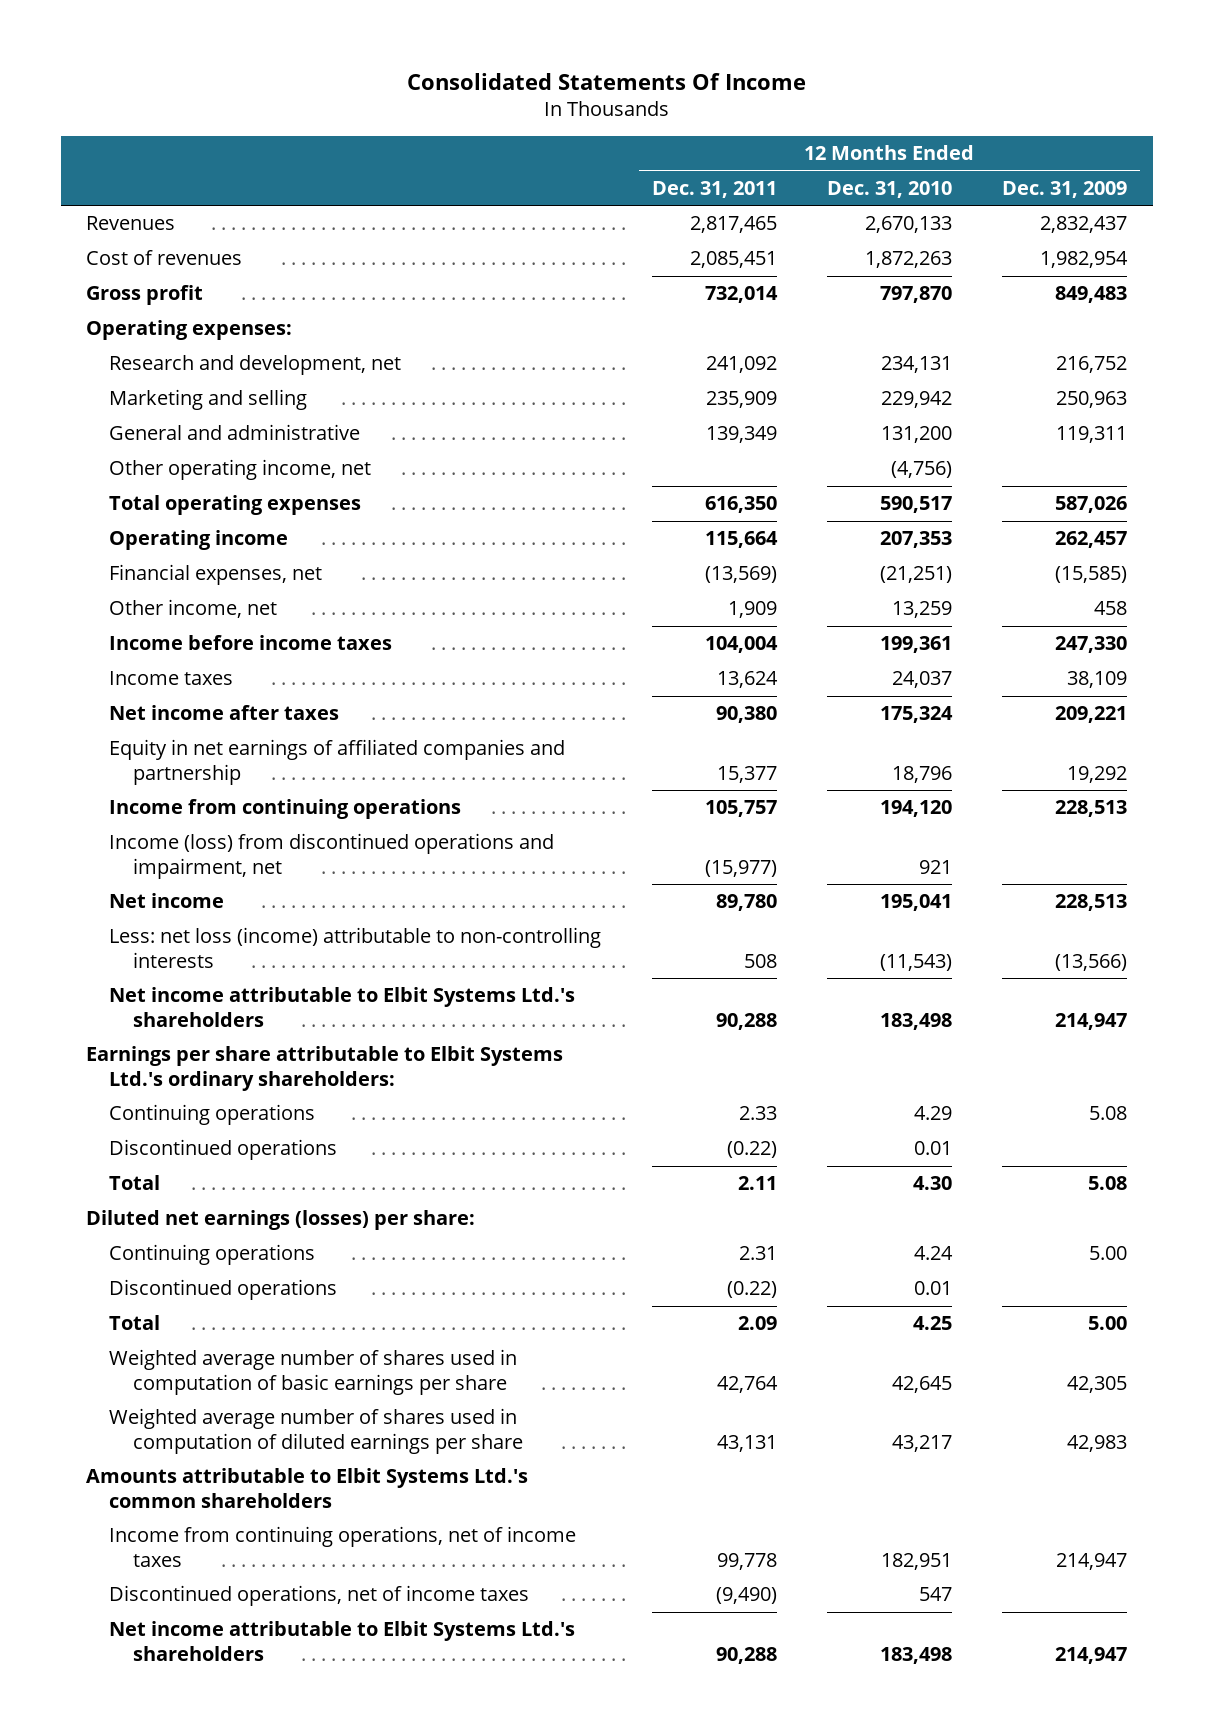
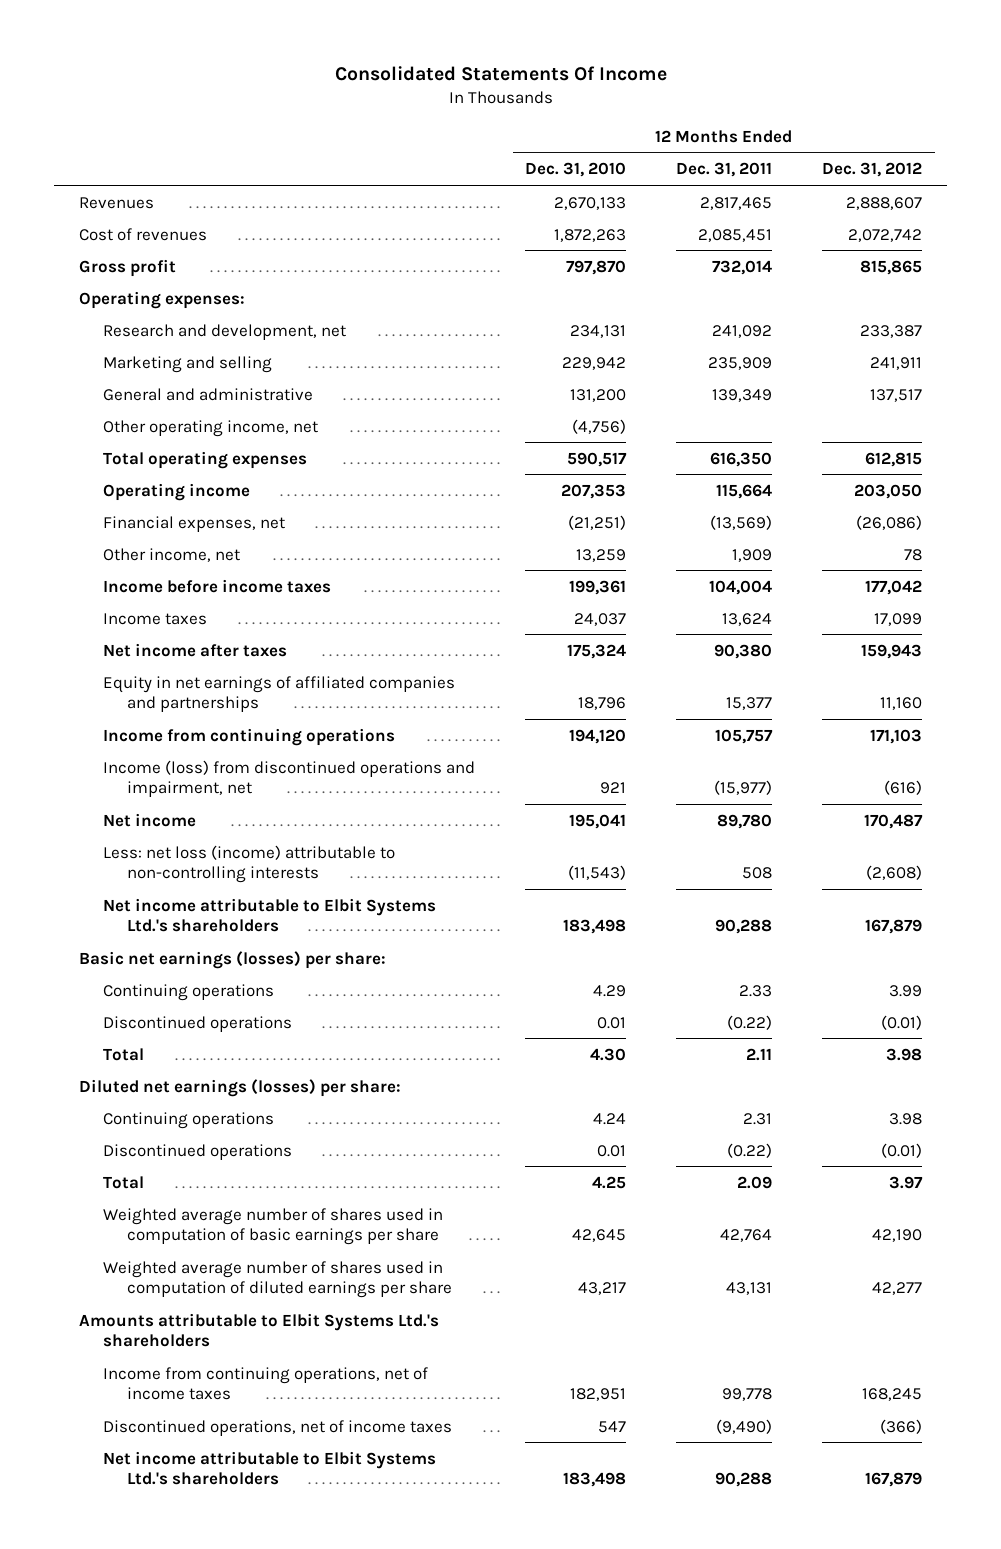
[1002,180,1128,198] Dec. 31, 2009 -> none
none -> [822,162,923,178] Dec. 31, 2012
[109,739,566,785] Equity in net earnings of affiliated companies and partnership -> [102,675,455,712] Equity in net earnings of affiliated companies and partnerships
[85,1046,563,1091] Earnings per share attributable to Elbit Systems Ltd.'s ordinary shareholders: -> none
none -> [79,950,387,969] Basic net earnings (losses) per share:
[85,1468,528,1508] Amounts attributable to Elbit Systems Ltd.'s common shareholders -> [79,1312,440,1347] Amounts attributable to Elbit Systems Ltd.'s shareholders

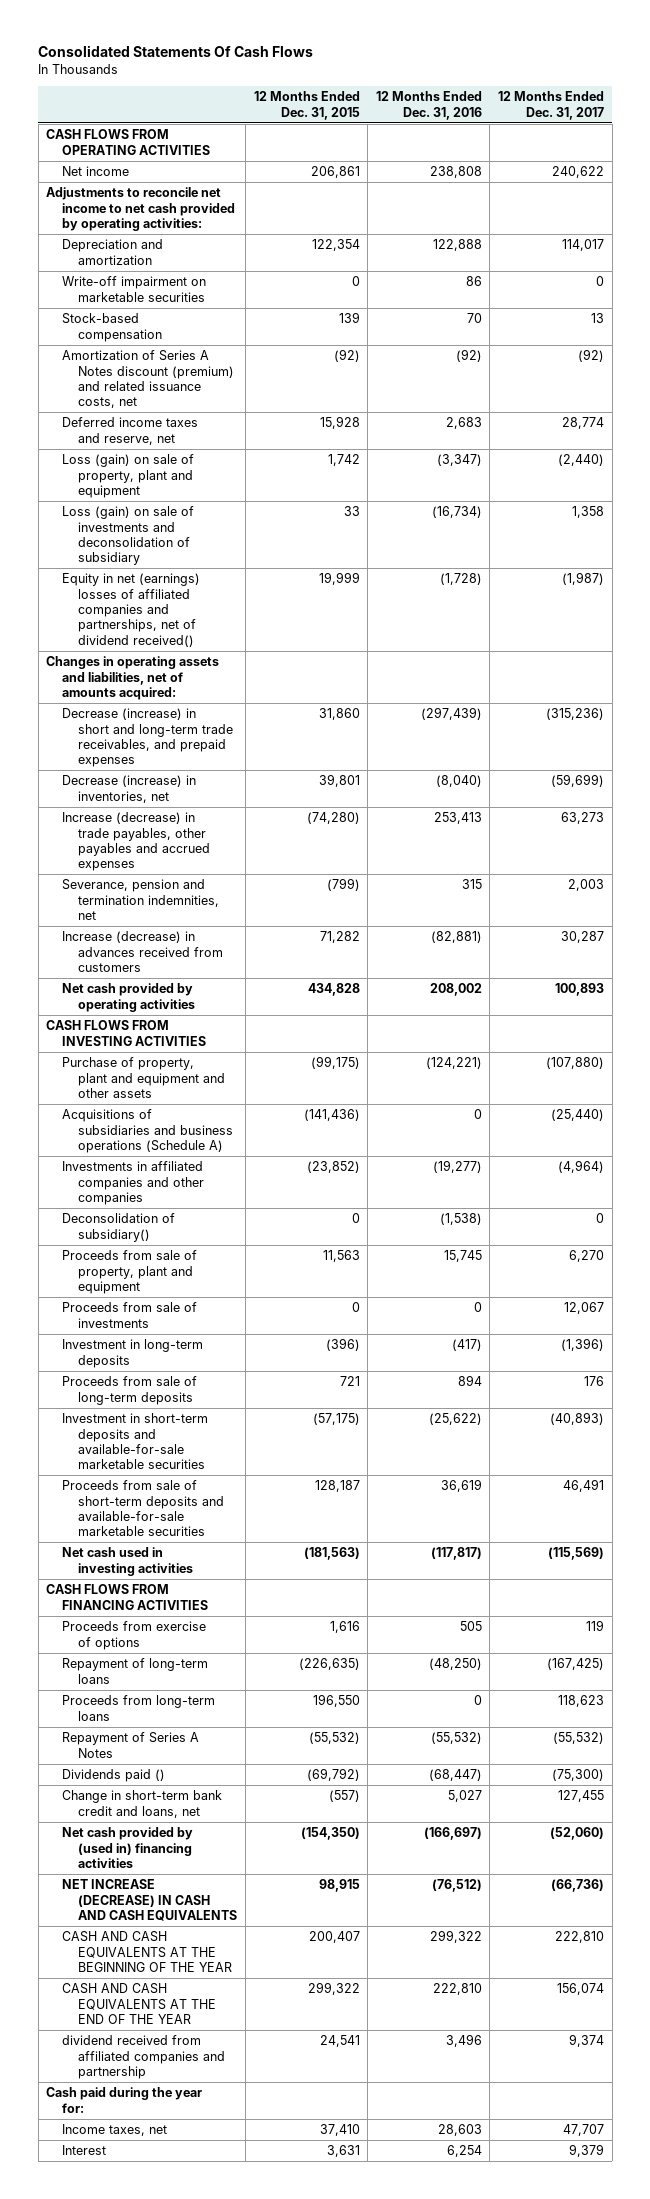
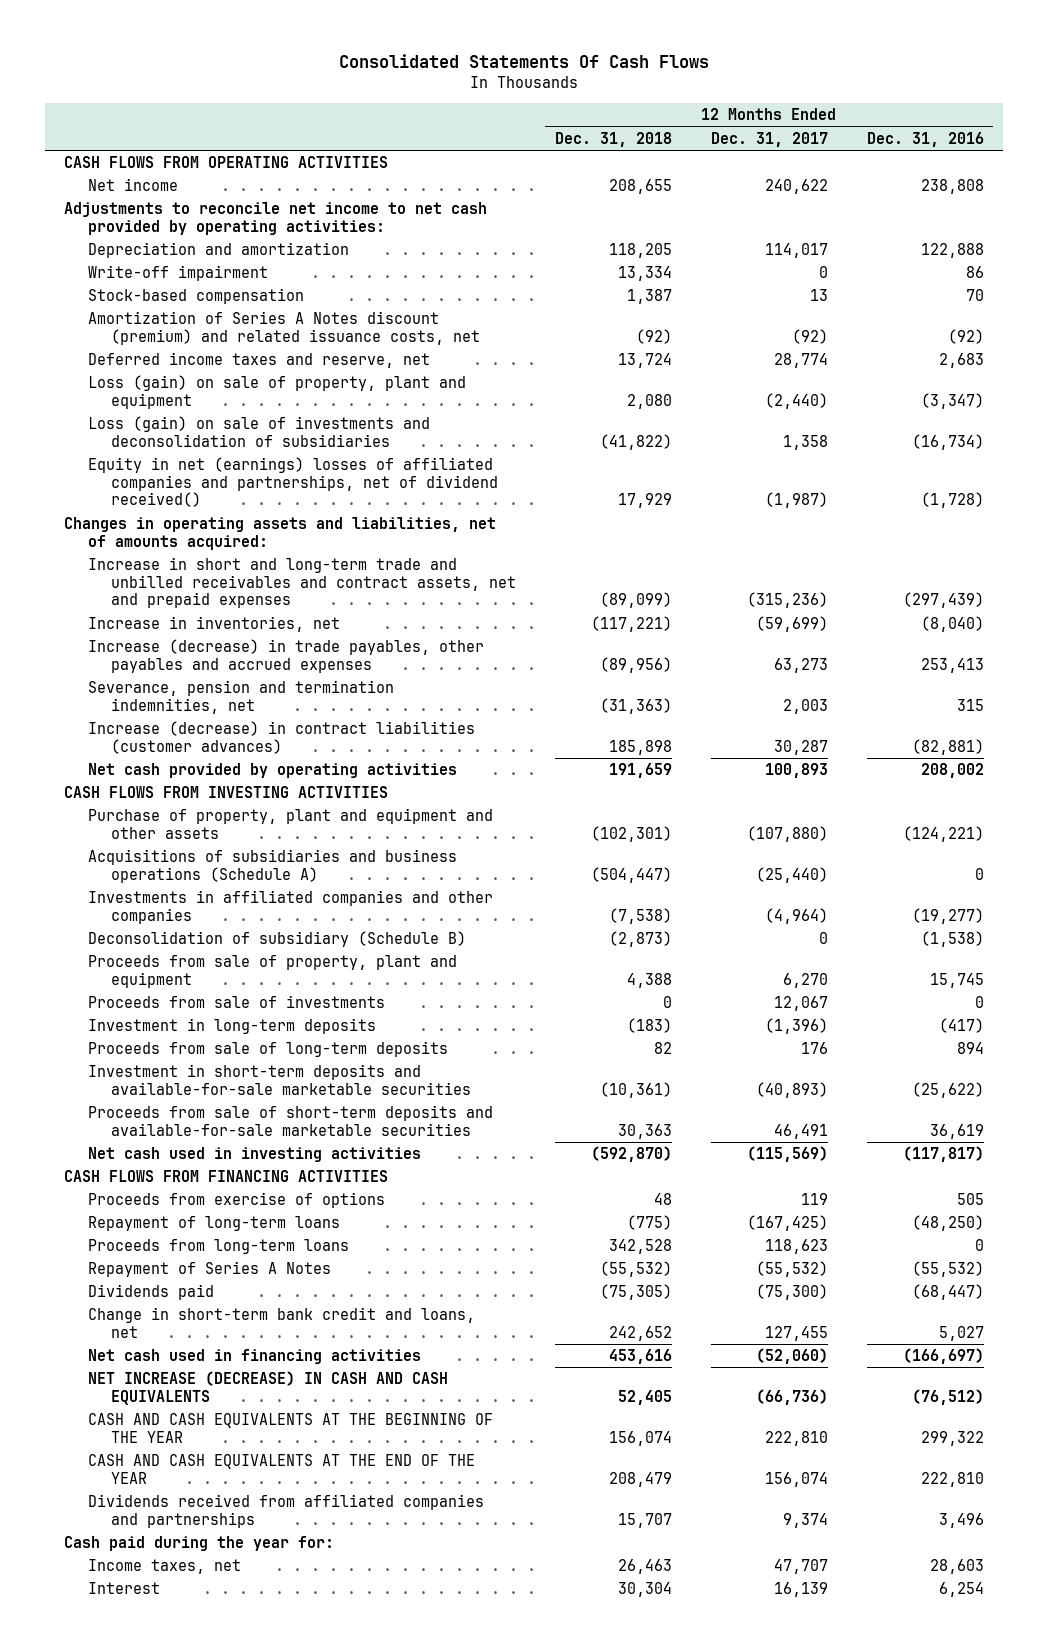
[253,91,360,120] 12 Months Ended Dec. 31, 2015 -> none
none -> [555,131,673,147] Dec. 31, 2018
[62,276,207,302] Write-off impairment on marketable securities -> [87,265,268,282] Write-off impairment
[62,506,195,566] Loss (gain) on sale of investments and deconsolidation of subsidiary -> [87,416,430,447] Loss (gain) on sale of investments and deconsolidation of subsidiaries
[62,708,234,768] Decrease (increase) in short and long-term trade receivables, and prepaid expenses -> [87,557,517,609] Increase in short and long-term trade and unbilled receivables and contract assets, net and prepaid expenses
[62,775,197,803] Decrease (increase) in inventories, net -> [87,616,340,633] Increase in inventories, net
[62,931,224,972] Increase (decrease) in advances received from customers -> [87,721,475,754] Increase (decrease) in contract liabilities (customer advances)
[62,1213,176,1242] Deconsolidation of subsidiary() -> [87,931,466,948] Deconsolidation of subsidiary (Schedule B)
[62,1769,166,1783] Dividends paid () -> [87,1284,214,1301] Dividends paid
[62,1827,194,1868] Net cash provided by (used in) financing activities -> [87,1349,421,1365] Net cash used in financing activities
[62,2035,226,2079] dividend received from affiliated companies and partnership -> [87,1494,484,1528] Dividends received from affiliated companies and partnerships
[568,2144,604,2158] 9,379 -> [773,1582,828,1598] 16,139

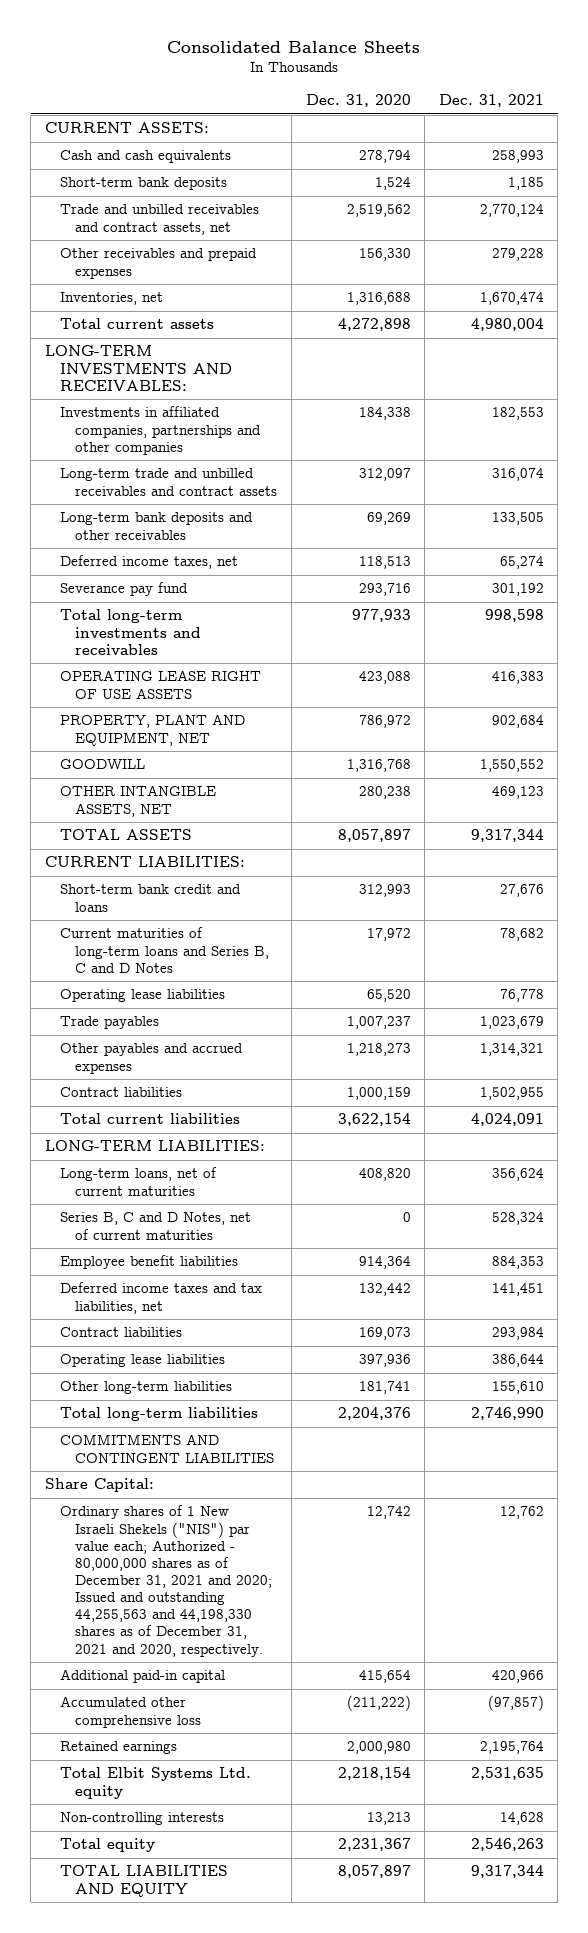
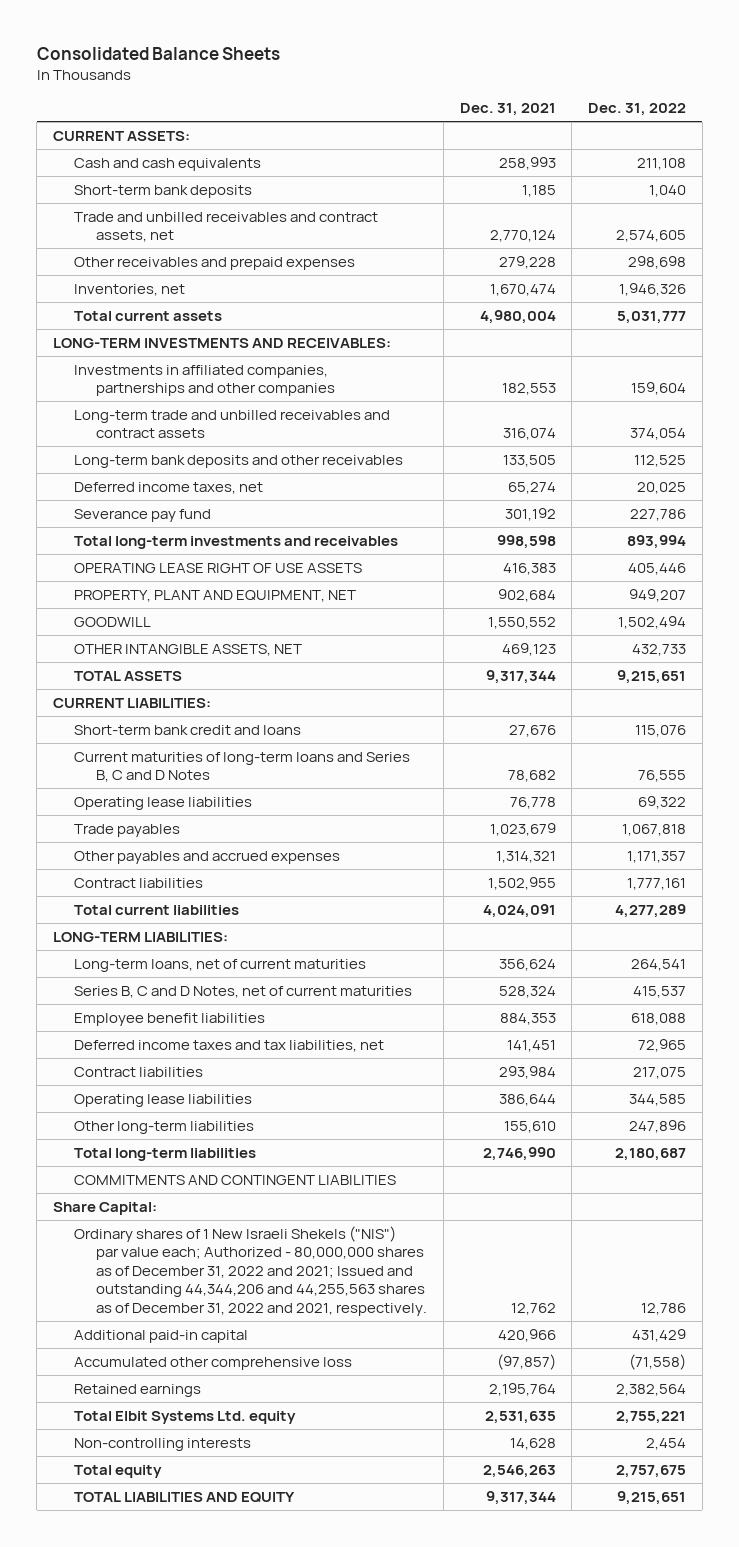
[305,94,411,108] Dec. 31, 2020 -> none
none -> [588,103,687,117] Dec. 31, 2022
[60,1505,273,1657] Ordinary shares of 1 New Israeli Shekels ("NIS") par value each; Authorized - 80,000,000 shares as of December 31, 2021 and 2020; Issued and outstanding 44,255,563 and 44,198,330 shares as of December 31, 2021 and 2020, respectively. -> [74,1225,427,1316] Ordinary shares of 1 New Israeli Shekels ("NIS") par value each; Authorized - 80,000,000 shares as of December 31, 2022 and 2021; Issued and outstanding 44,344,206 and 44,255,563 shares as of December 31, 2022 and 2021, respectively.

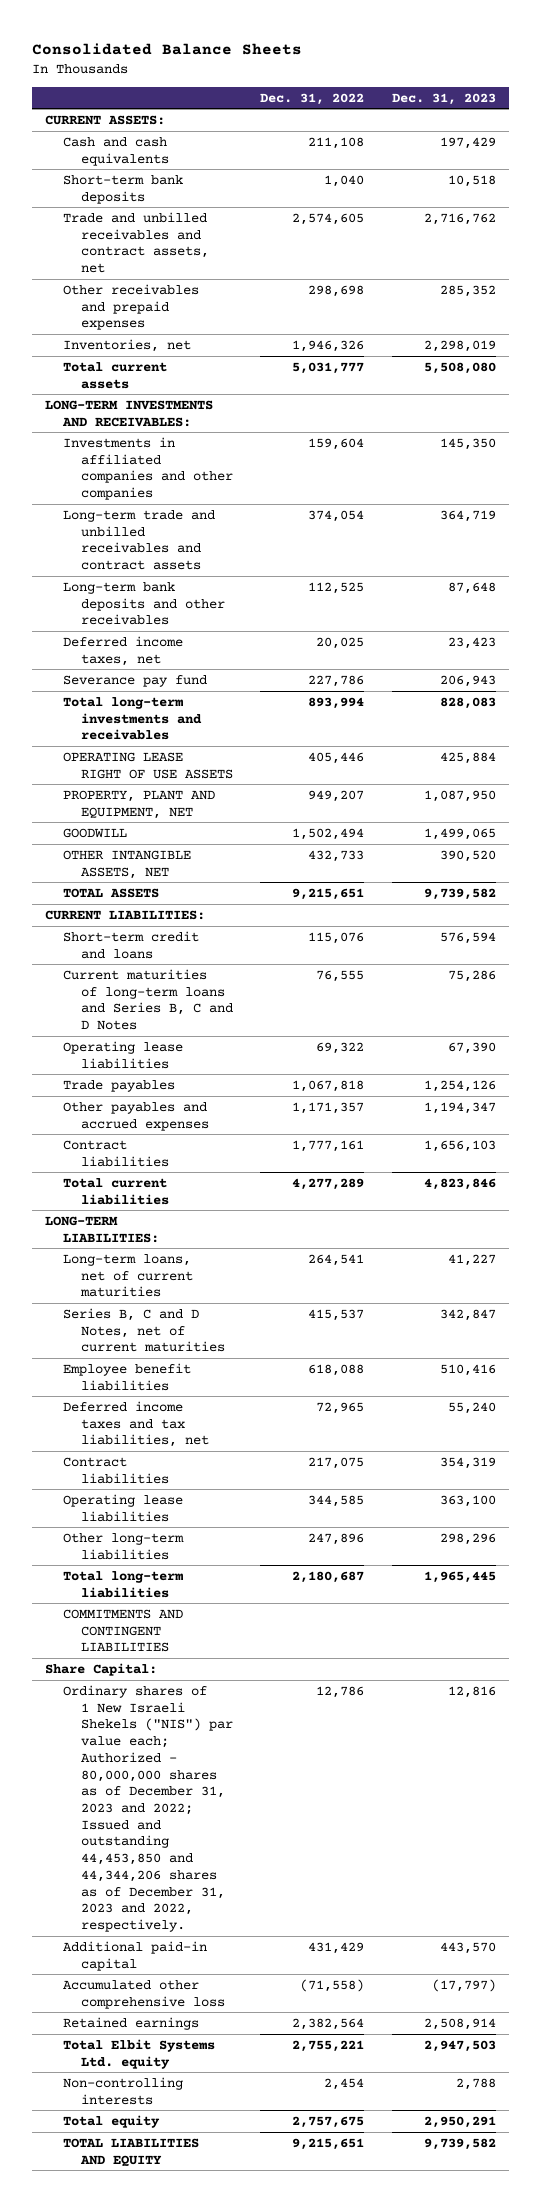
[459,103,556,117] Dec. 31, 2021 -> none
none -> [391,92,496,105] Dec. 31, 2023
[74,364,335,397] Investments in affiliated companies, partnerships and other companies -> [63,436,233,501] Investments in affiliated companies and other companies
[74,724,302,735] Short-term bank credit and loans -> [63,930,200,959] Short-term credit and loans
[74,1225,427,1316] Ordinary shares of 1 New Israeli Shekels ("NIS") par value each; Authorized - 80,000,000 shares as of December 31, 2022 and 2021; Issued and outstanding 44,344,206 and 44,255,563 shares as of December 31, 2022 and 2021, respectively. -> [63,1684,233,1933] Ordinary shares of 1 New Israeli Shekels ("NIS") par value each; Authorized - 80,000,000 shares as of December 31, 2023 and 2022; Issued and outstanding 44,453,850 and 44,344,206 shares as of December 31, 2023 and 2022, respectively.

